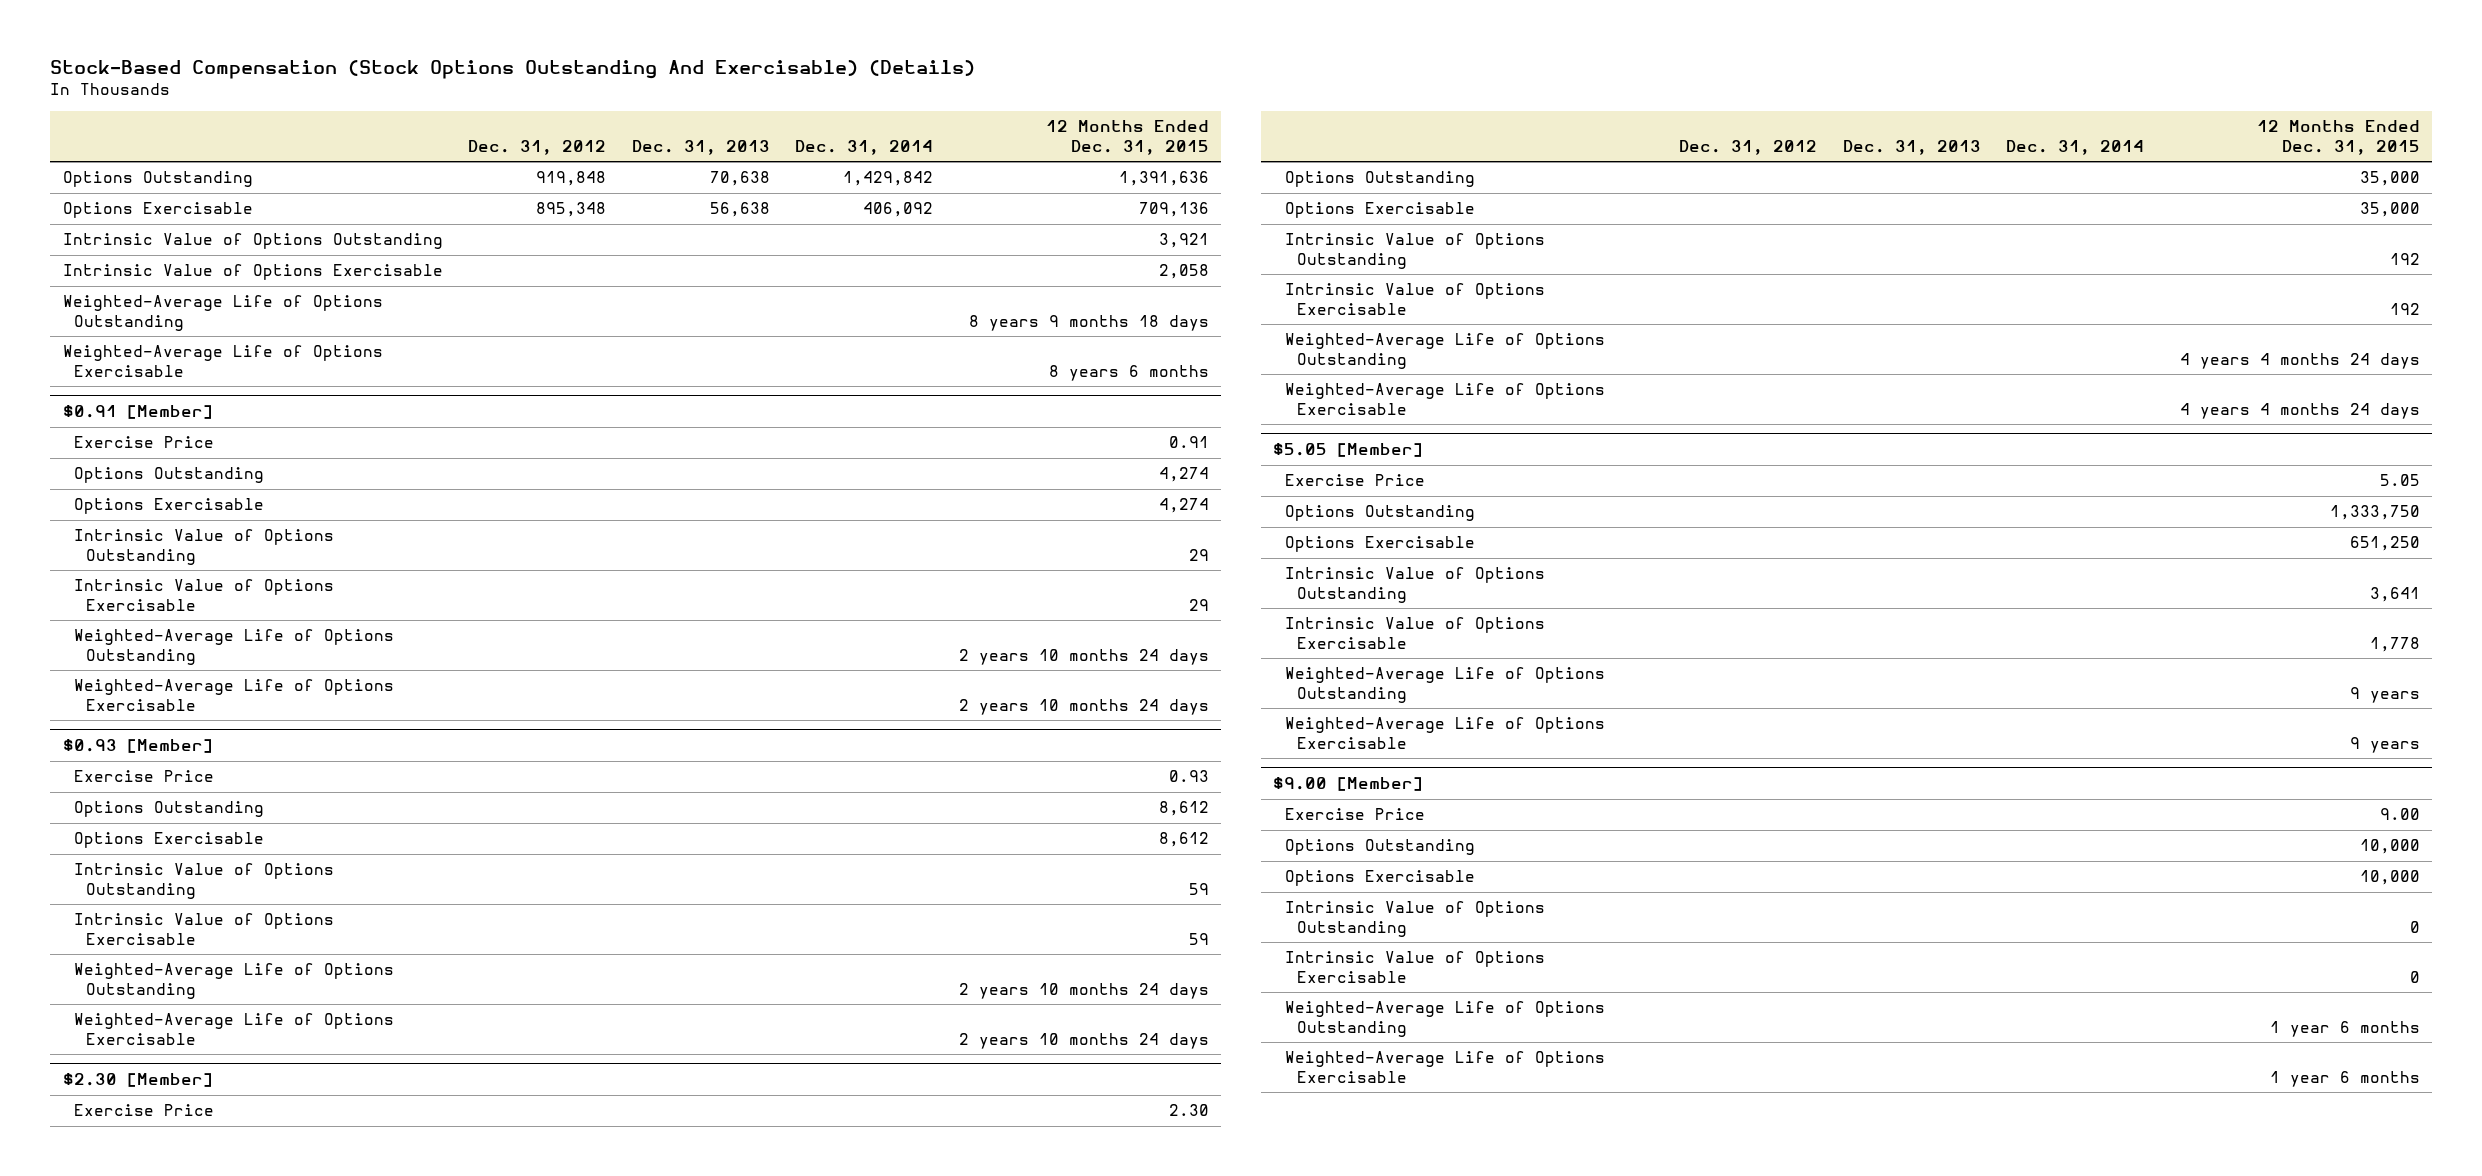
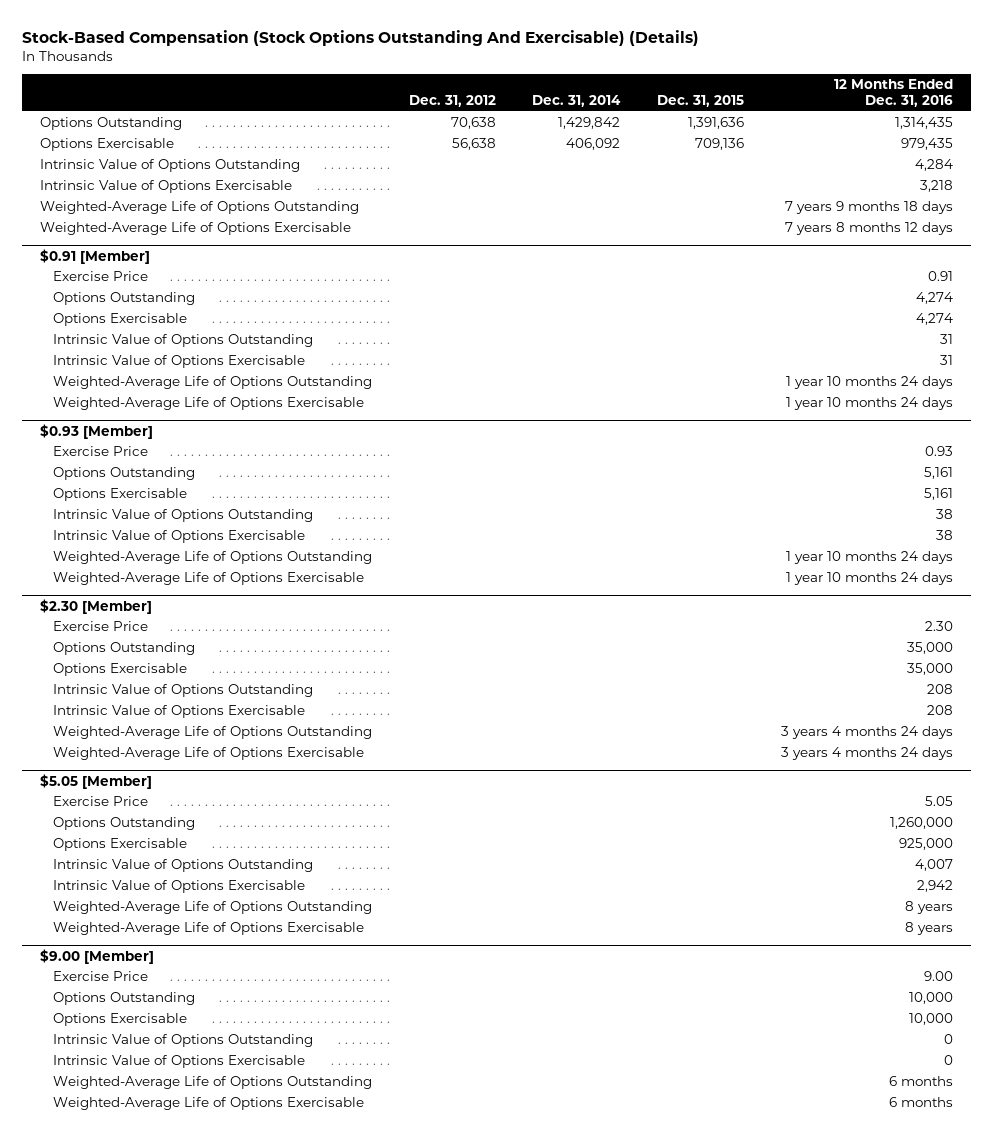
[631,139,770,155] Dec. 31, 2013 -> none
[1045,120,1209,155] 12 Months Ended Dec. 31, 2015 -> none
none -> [656,95,744,108] Dec. 31, 2015
none -> [833,79,953,108] 12 Months Ended Dec. 31, 2016
[536,171,607,187] 919,848 -> [450,117,496,130] 70,638
[536,202,607,218] 895,348 -> [451,138,496,151] 56,638

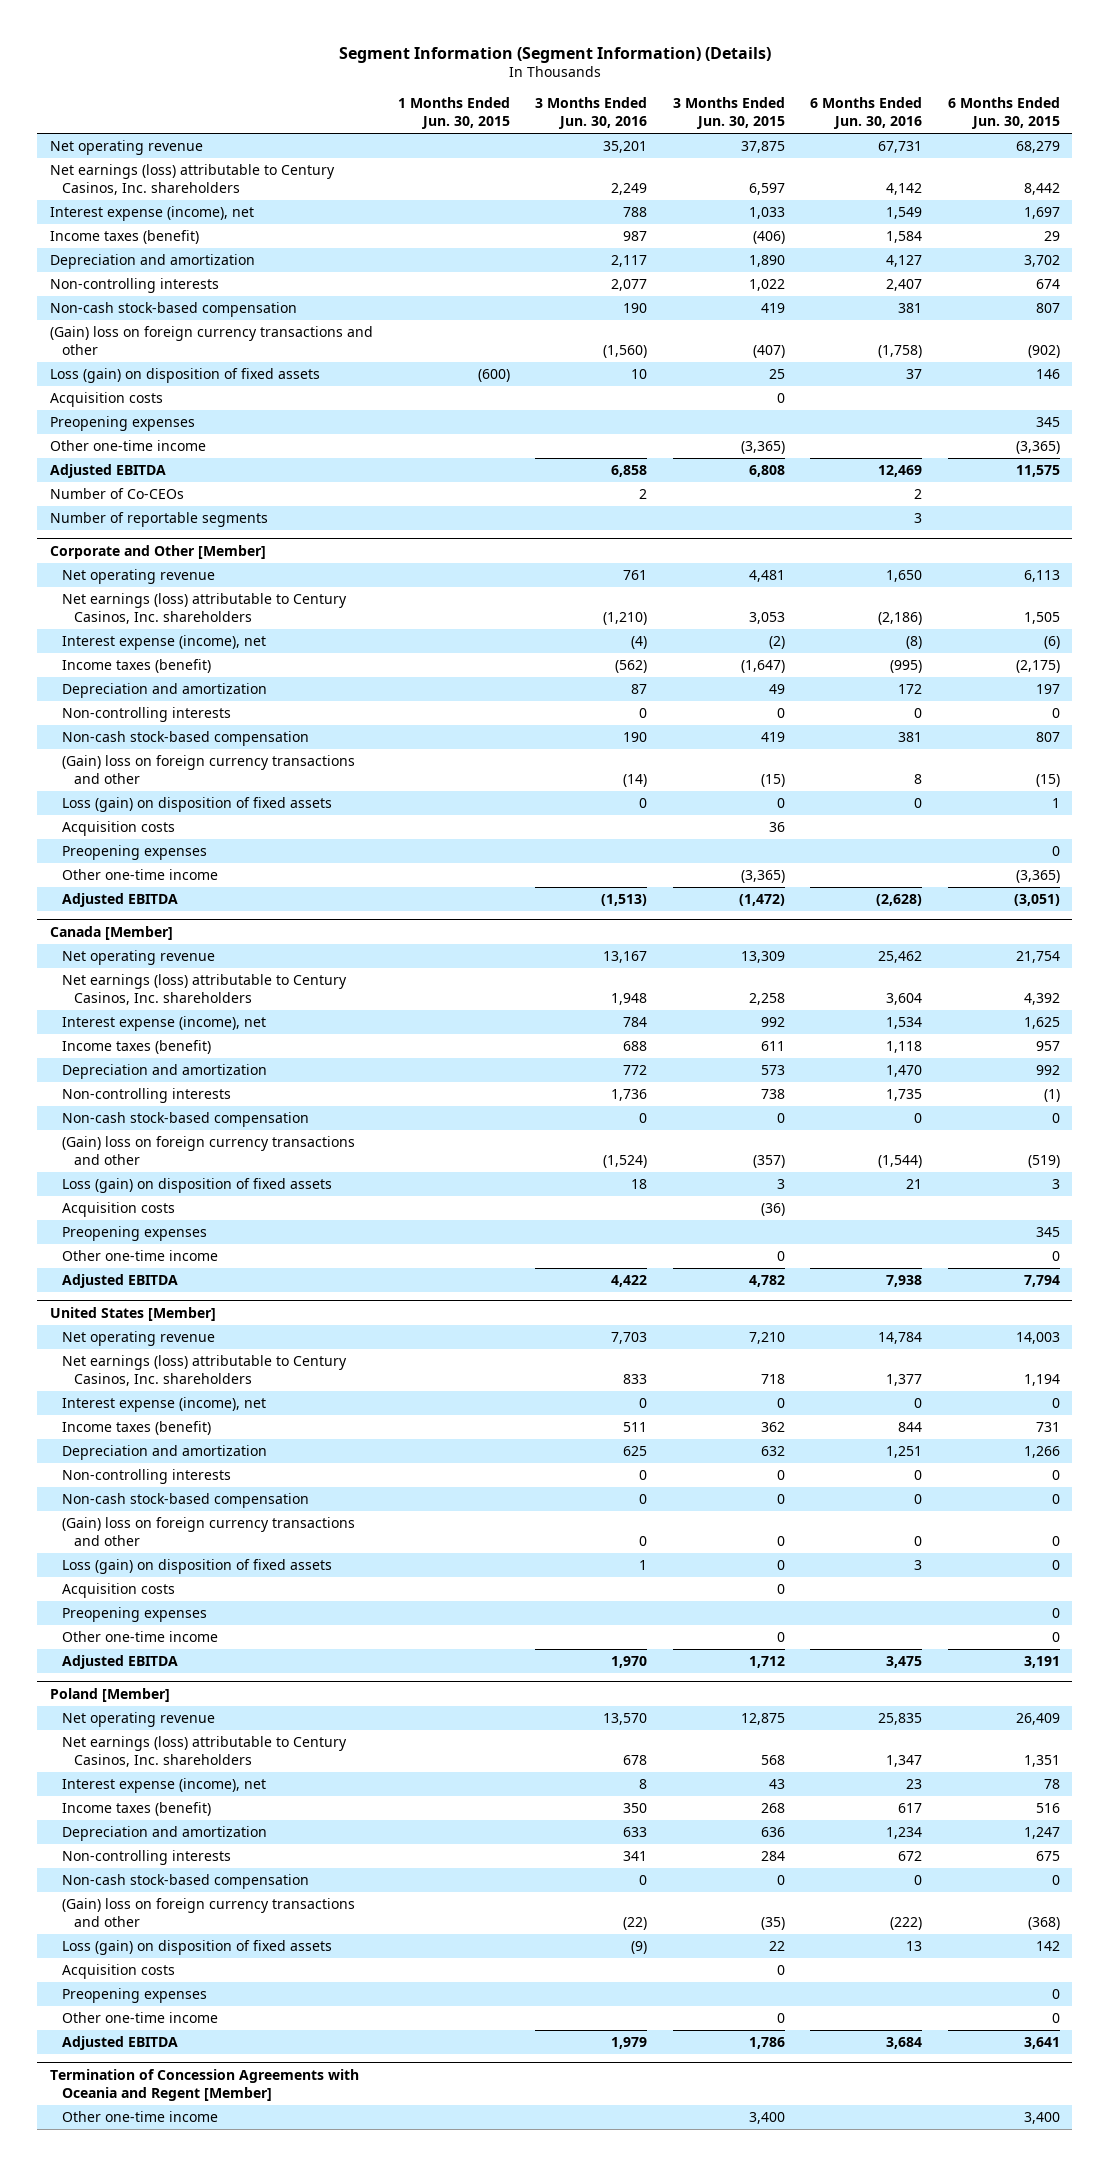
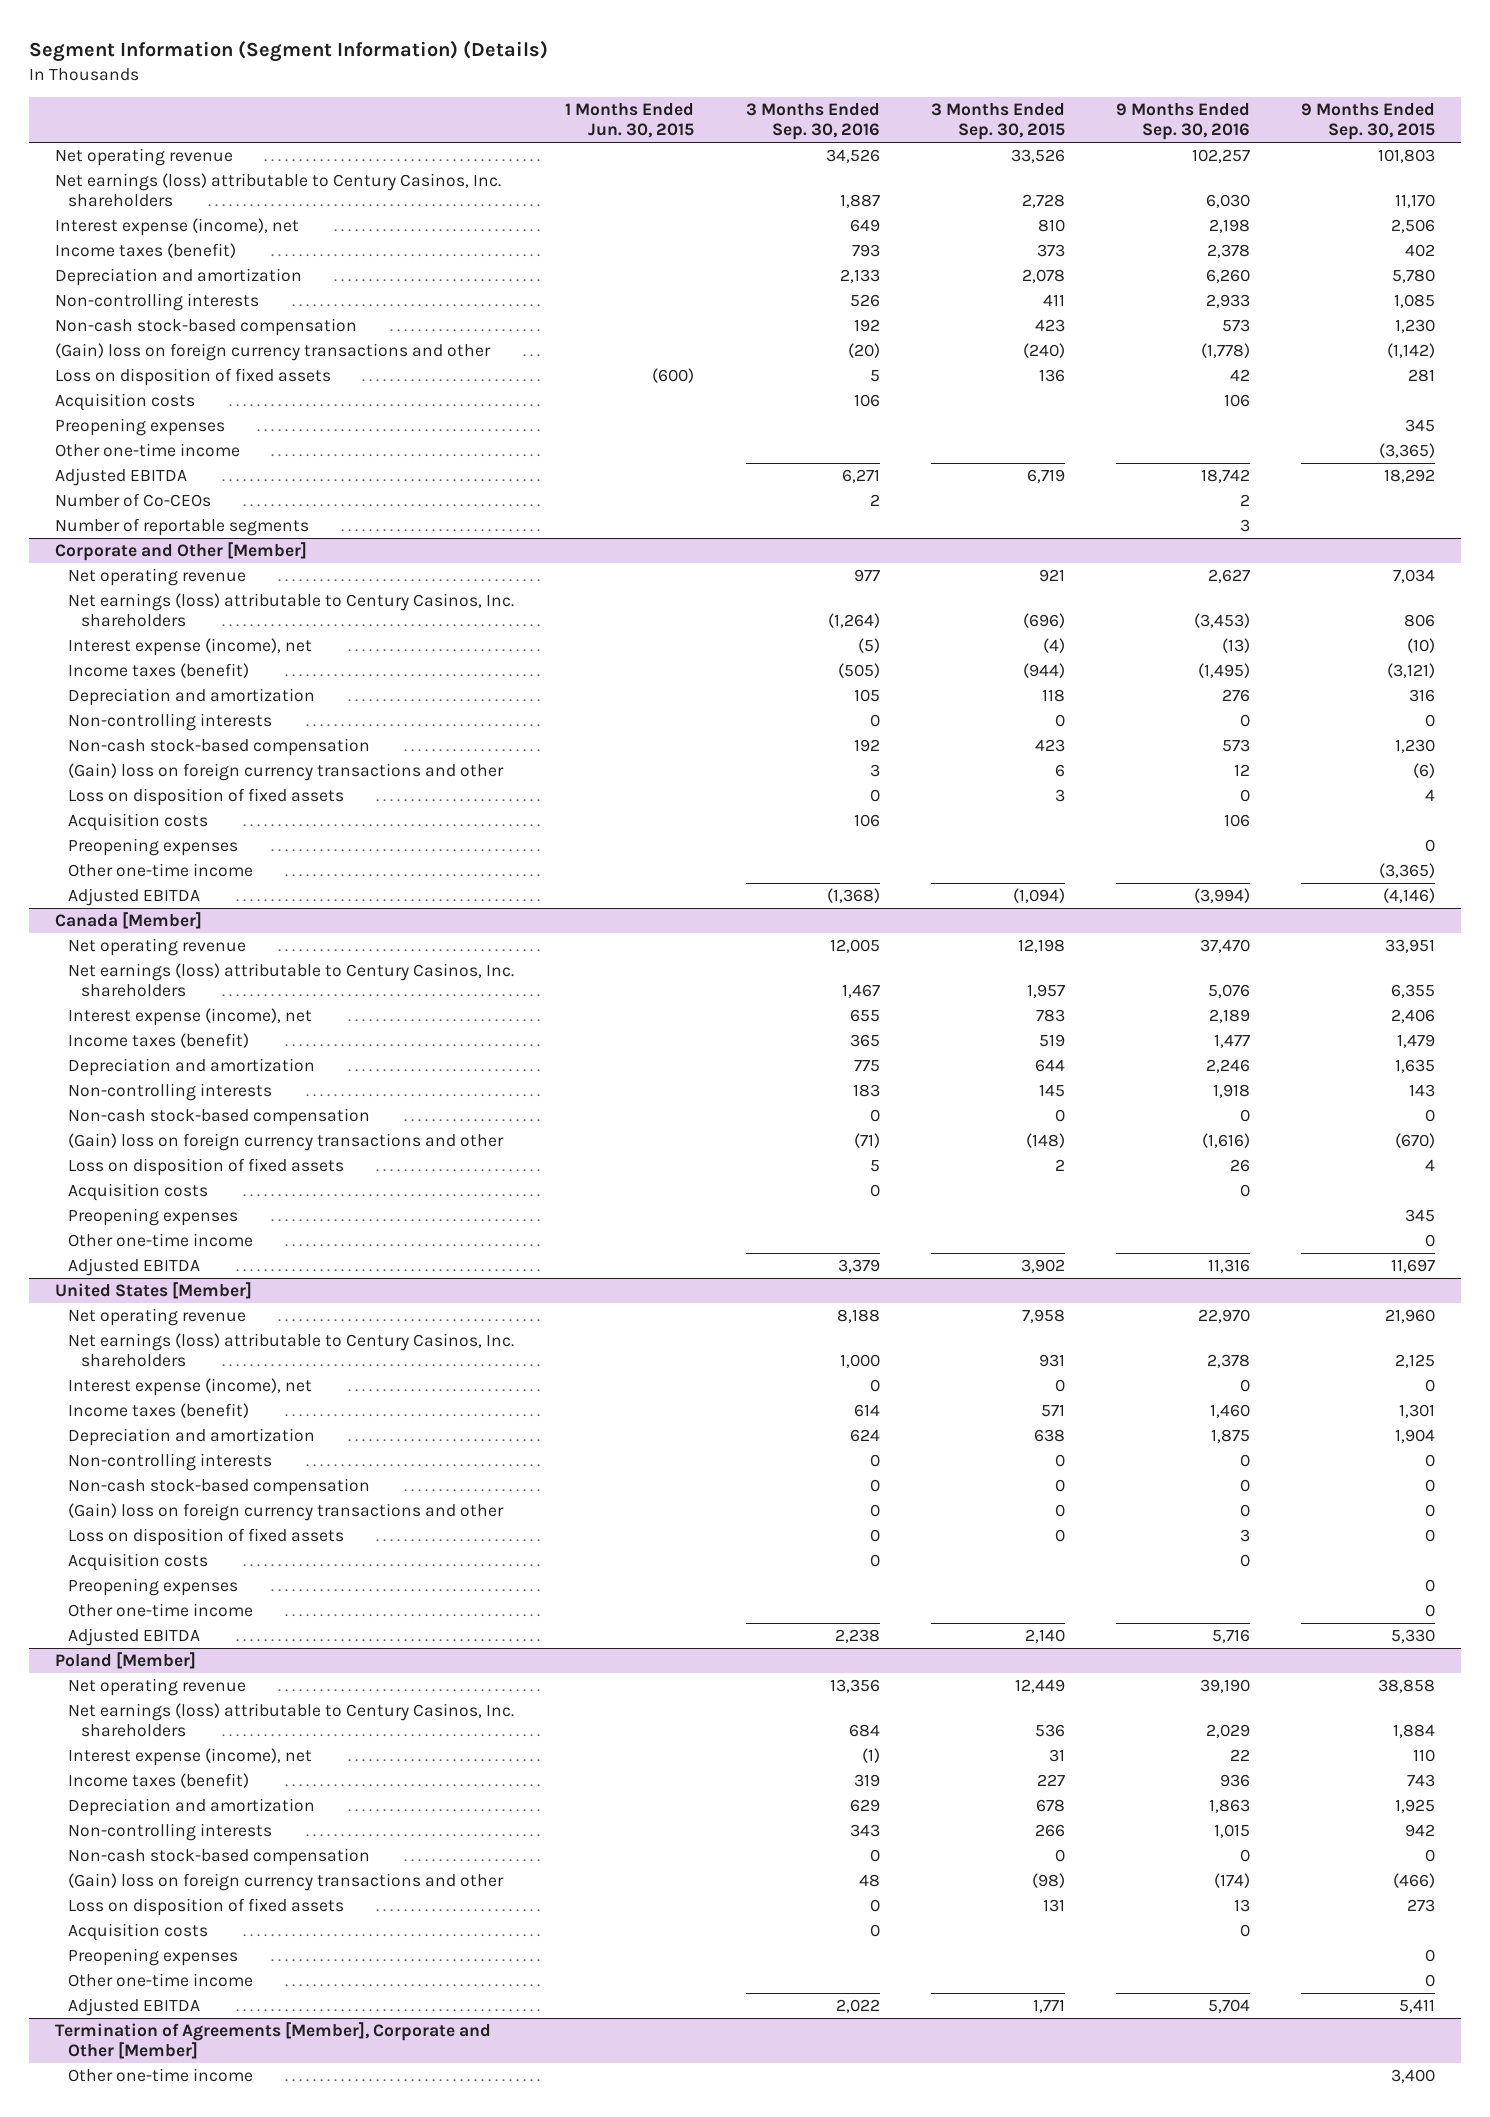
[535,97,648,130] 3 Months Ended Jun. 30, 2016 -> none
[672,97,785,130] 3 Months Ended Jun. 30, 2015 -> none
[810,97,923,130] 6 Months Ended Jun. 30, 2016 -> none
[947,97,1060,130] 6 Months Ended Jun. 30, 2015 -> none
none -> [745,102,880,141] 3 Months Ended Sep. 30, 2016
none -> [930,102,1065,141] 3 Months Ended Sep. 30, 2015
none -> [1116,102,1251,141] 9 Months Ended Sep. 30, 2016
none -> [1301,102,1436,141] 9 Months Ended Sep. 30, 2015
[49,368,320,384] Loss (gain) on disposition of fixed assets -> [54,367,331,386] Loss on disposition of fixed assets
[61,797,332,813] Loss (gain) on disposition of fixed assets -> [68,787,345,806] Loss on disposition of fixed assets
[61,1178,332,1194] Loss (gain) on disposition of fixed assets -> [68,1157,345,1176] Loss on disposition of fixed assets
[61,1559,332,1575] Loss (gain) on disposition of fixed assets -> [68,1527,345,1546] Loss on disposition of fixed assets
[61,1940,332,1956] Loss (gain) on disposition of fixed assets -> [68,1897,345,1916] Loss on disposition of fixed assets
[49,2068,359,2101] Termination of Concession Agreements with Oceania and Regent [Member] -> none
[61,2111,218,2123] Other one-time income -> none
none -> [54,2021,491,2060] Termination of Agreements [Member], Corporate and Other [Member]
none -> [68,2067,254,2082] Other one-time income

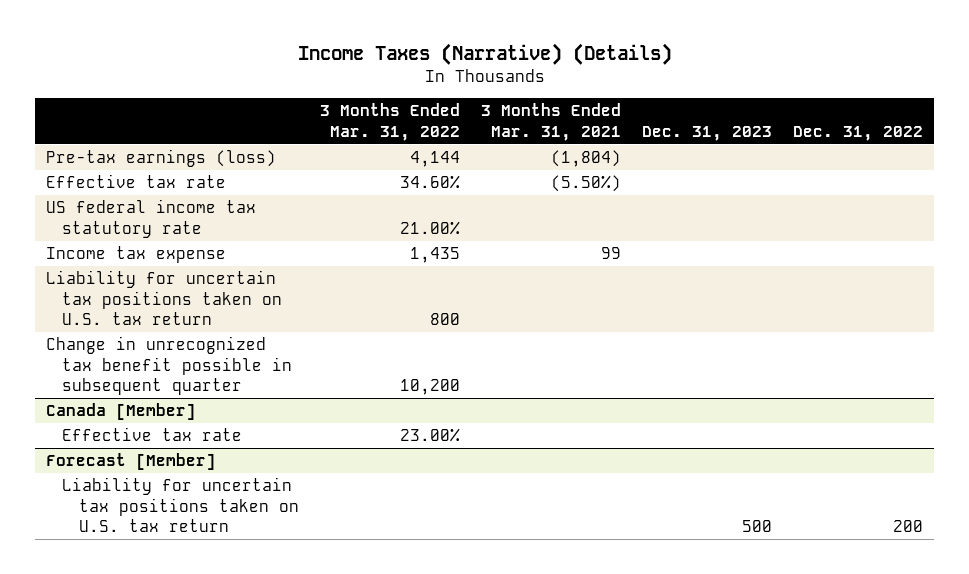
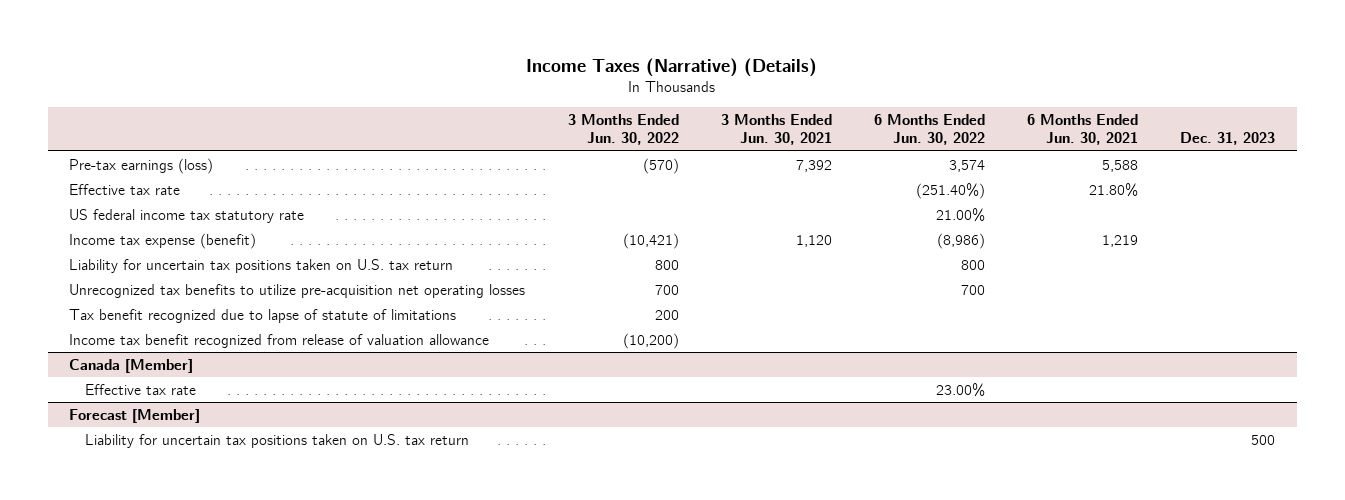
[319,103,460,141] 3 Months Ended Mar. 31, 2022 -> none
[480,103,621,141] 3 Months Ended Mar. 31, 2021 -> none
[793,125,924,141] Dec. 31, 2022 -> none
none -> [567,113,679,146] 3 Months Ended Jun. 30, 2022
none -> [720,113,832,146] 3 Months Ended Jun. 30, 2021
none -> [873,113,985,146] 6 Months Ended Jun. 30, 2022
none -> [1027,113,1139,146] 6 Months Ended Jun. 30, 2021
[45,246,226,264] Income tax expense -> [69,232,257,249] Income tax expense (benefit)
[45,336,293,396] Change in unrecognized tax benefit possible in subsequent quarter -> none
none -> [69,283,526,298] Unrecognized tax benefits to utilize pre-acquisition net operating losses
none -> [69,308,457,323] Tax benefit recognized due to lapse of statute of limitations
none -> [69,333,490,348] Income tax benefit recognized from release of valuation allowance

